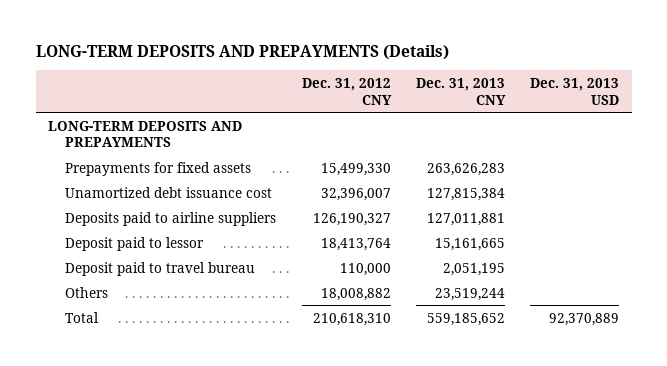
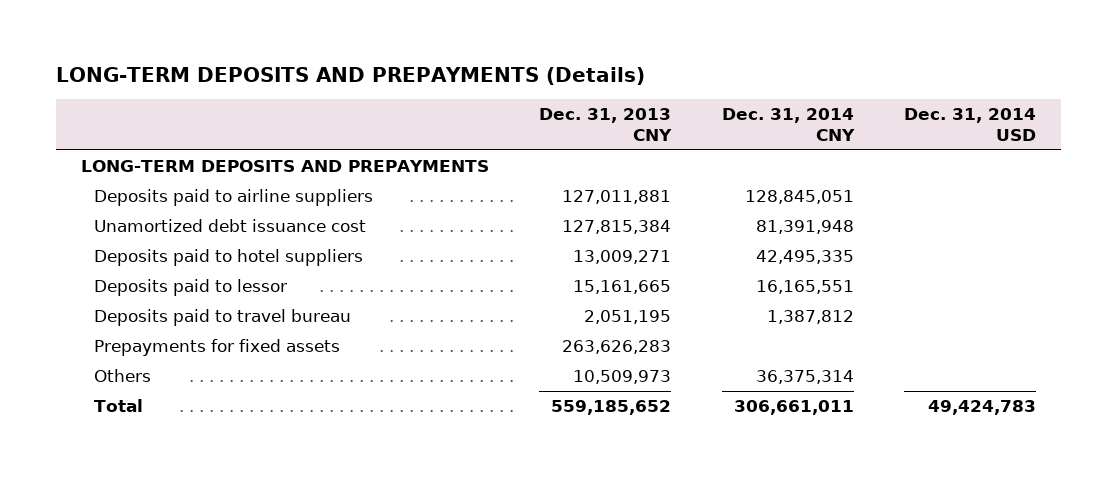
[301,77,392,105] Dec. 31, 2012 CNY -> none
[530,77,620,105] Dec. 31, 2013 USD -> none
none -> [721,108,855,142] Dec. 31, 2014 CNY
none -> [903,108,1036,142] Dec. 31, 2014 USD
[65,186,273,198] Unamortized debt issuance cost -> [94,219,367,233] Unamortized debt issuance cost
none -> [94,249,364,267] Deposits paid to hotel suppliers
[65,236,205,251] Deposit paid to lessor -> [94,279,288,297] Deposits paid to lessor
[65,261,256,276] Deposit paid to travel bureau -> [94,309,352,327] Deposits paid to travel bureau
[65,161,252,176] Prepayments for fixed assets -> [94,339,341,357] Prepayments for fixed assets
[434,287,505,301] 23,519,244 -> [573,370,672,385] 10,509,973

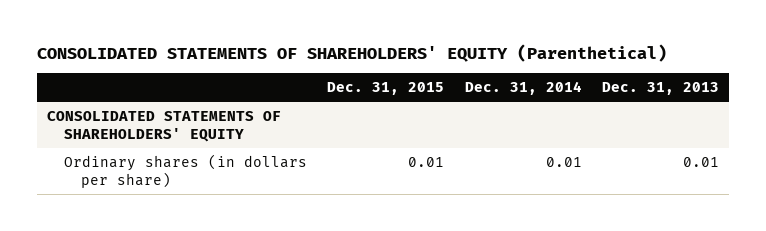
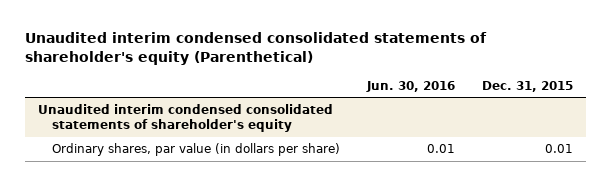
[36,43,667,62] CONSOLIDATED STATEMENTS OF SHAREHOLDERS' EQUITY (Parenthetical) -> [24,32,487,65] Unaudited interim condensed consolidated statements of shareholder's equity (Parenthetical)
[464,80,582,95] Dec. 31, 2014 -> none
[602,81,720,95] Dec. 31, 2013 -> none
none -> [365,80,455,92] Jun. 30, 2016
[46,111,281,142] CONSOLIDATED STATEMENTS OF SHAREHOLDERS' EQUITY -> [38,104,334,133] Unaudited interim condensed consolidated statements of shareholder's equity
[63,154,307,188] Ordinary shares (in dollars per share) -> [51,143,340,157] Ordinary shares, par value (in dollars per share)

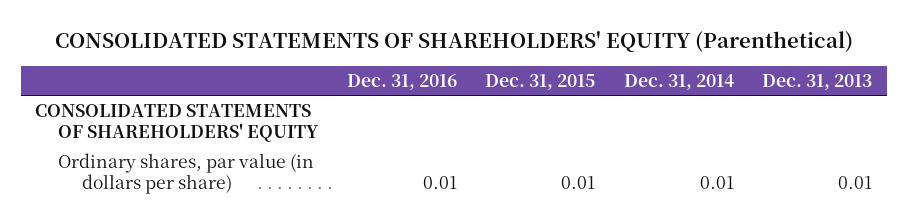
[24,32,487,65] Unaudited interim condensed consolidated statements of shareholder's equity (Parenthetical) -> [54,30,853,53] CONSOLIDATED STATEMENTS OF SHAREHOLDERS' EQUITY (Parenthetical)
[365,80,455,92] Jun. 30, 2016 -> none
none -> [346,73,457,90] Dec. 31, 2016
none -> [623,73,734,90] Dec. 31, 2014
none -> [762,73,873,90] Dec. 31, 2013
[38,104,334,133] Unaudited interim condensed consolidated statements of shareholder's equity -> [34,104,320,143] CONSOLIDATED STATEMENTS OF SHAREHOLDERS' EQUITY

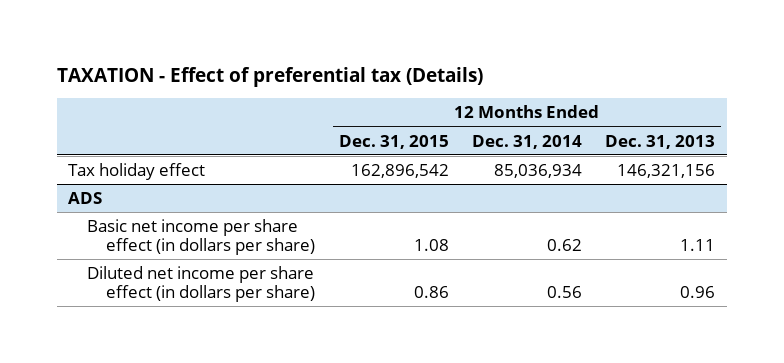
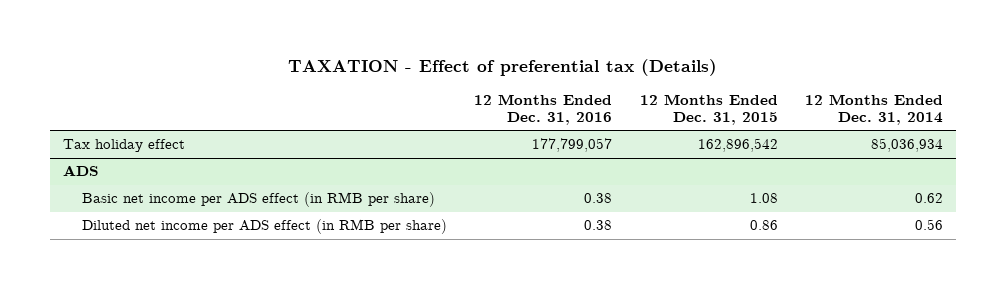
[605,134,716,149] Dec. 31, 2013 -> none
none -> [474,93,613,125] 12 Months Ended Dec. 31, 2016
[87,218,316,255] Basic net income per share effect (in dollars per share) -> [82,192,436,208] Basic net income per ADS effect (in RMB per share)
[87,265,316,302] Diluted net income per share effect (in dollars per share) -> [82,219,448,235] Diluted net income per ADS effect (in RMB per share)

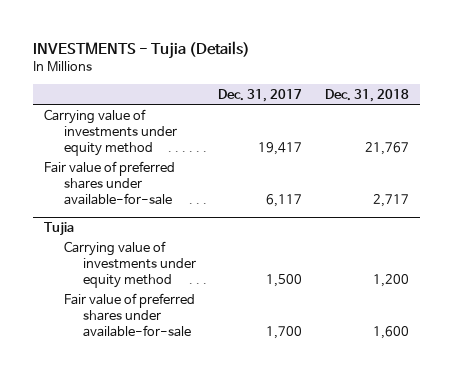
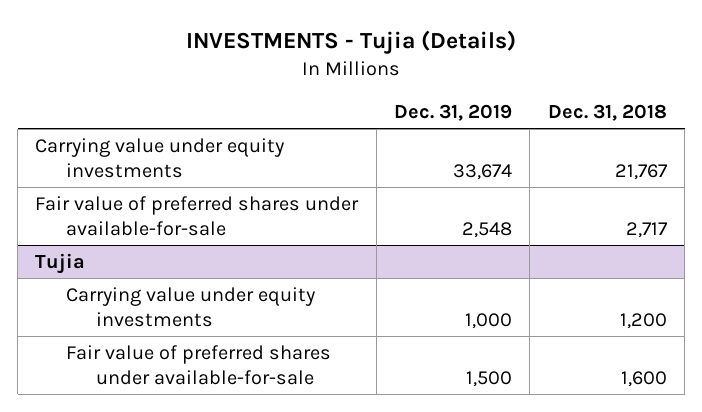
[218,88,303,102] Dec. 31, 2017 -> none
none -> [394,103,513,121] Dec. 31, 2019
[44,108,177,157] Carrying value of investments under equity method -> [35,137,285,178] Carrying value under equity investments
[63,240,197,289] Carrying value of investments under equity method -> [65,286,315,327] Carrying value under equity investments

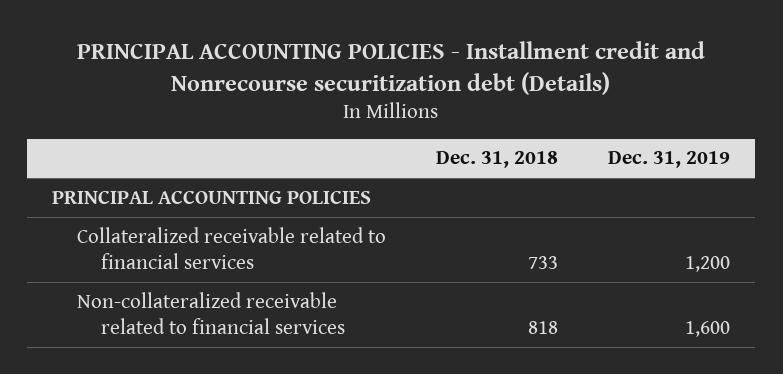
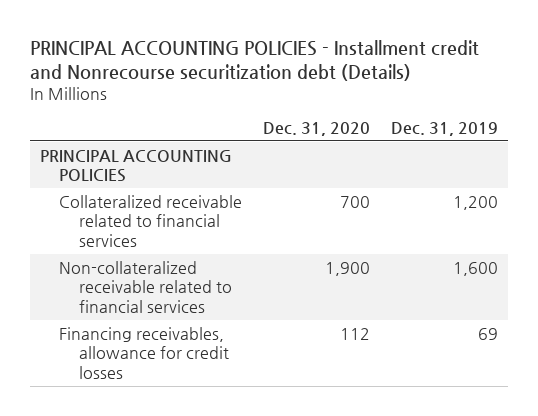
[436,151,559,169] Dec. 31, 2018 -> none
none -> [263,122,371,137] Dec. 31, 2020
none -> [59,326,229,380] Financing receivables, allowance for credit losses

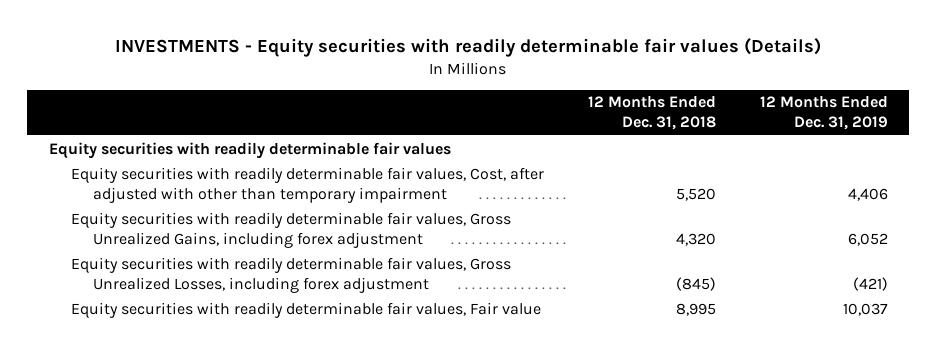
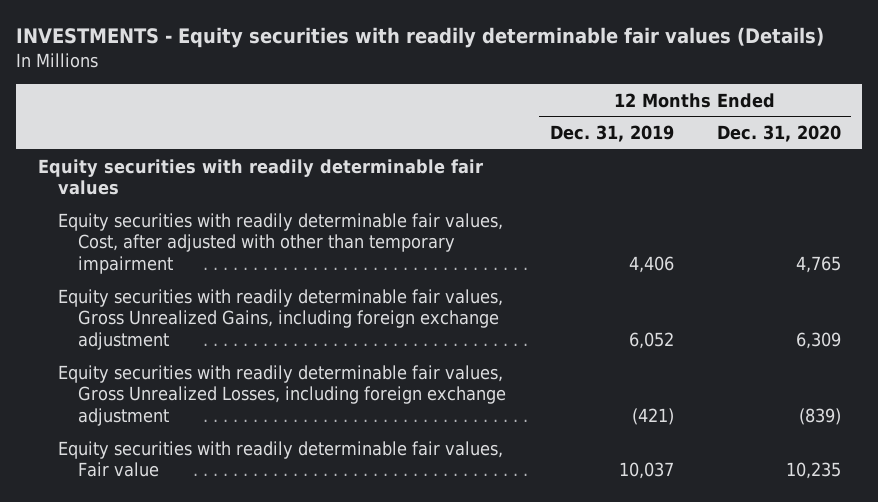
[587,96,716,131] 12 Months Ended Dec. 31, 2018 -> none
none -> [716,125,841,143] Dec. 31, 2020
[70,211,511,248] Equity securities with readily determinable fair values, Gross Unrealized Gains, including forex adjustment -> [58,288,504,351] Equity securities with readily determinable fair values, Gross Unrealized Gains, including foreign exchange adjustment
[70,256,511,293] Equity securities with readily determinable fair values, Gross Unrealized Losses, including forex adjustment -> [58,364,507,427] Equity securities with readily determinable fair values, Gross Unrealized Losses, including foreign exchange adjustment

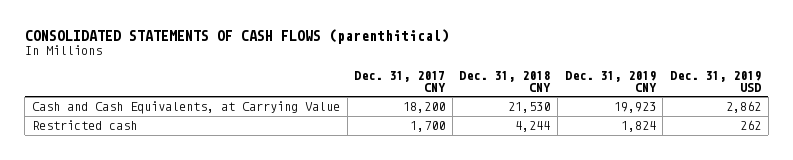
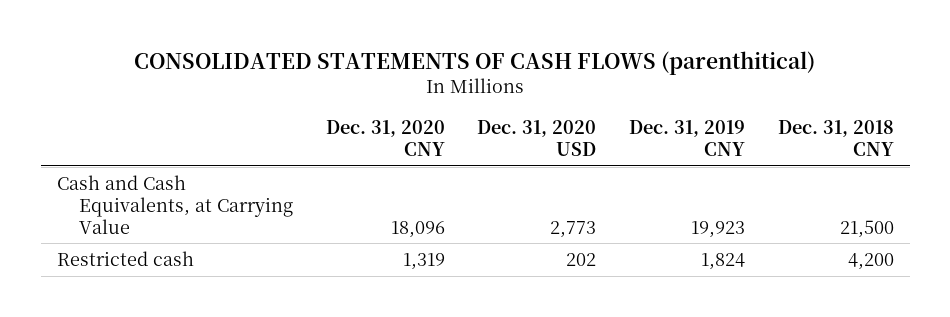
[354,70,447,92] Dec. 31, 2017 CNY -> none
[669,70,761,92] Dec. 31, 2019 USD -> none
none -> [325,120,445,157] Dec. 31, 2020 CNY
none -> [477,120,597,157] Dec. 31, 2020 USD
[508,102,551,114] 21,530 -> [839,219,894,238] 21,500
[515,121,551,133] 4,244 -> [847,253,894,271] 4,200

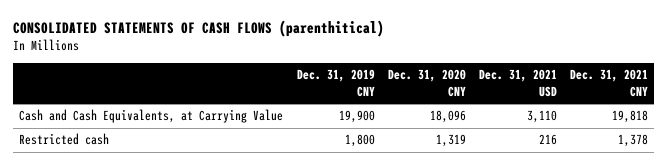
[477,120,597,157] Dec. 31, 2020 USD -> none
[777,120,894,157] Dec. 31, 2018 CNY -> none
none -> [478,69,557,97] Dec. 31, 2021 USD
none -> [569,69,648,97] Dec. 31, 2021 CNY
[690,220,745,238] 19,923 -> [338,110,375,124] 19,900
[700,253,745,271] 1,824 -> [344,134,375,148] 1,800

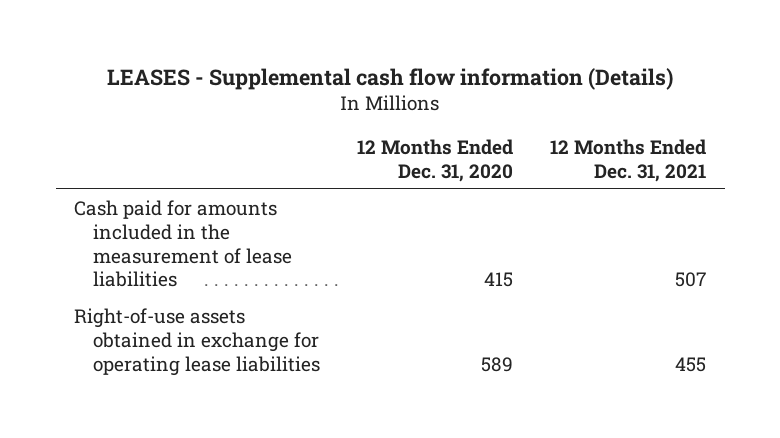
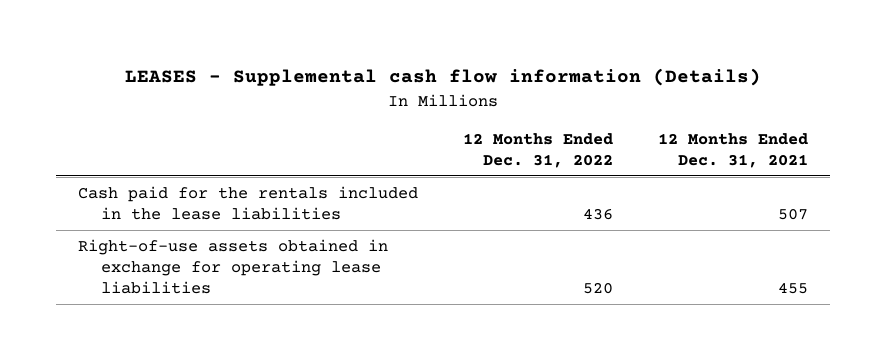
[357,138,514,182] 12 Months Ended Dec. 31, 2020 -> none
none -> [463,132,614,168] 12 Months Ended Dec. 31, 2022
[74,199,293,288] Cash paid for amounts included in the measurement of lease liabilities -> [78,186,419,221] Cash paid for the rentals included in the lease liabilities

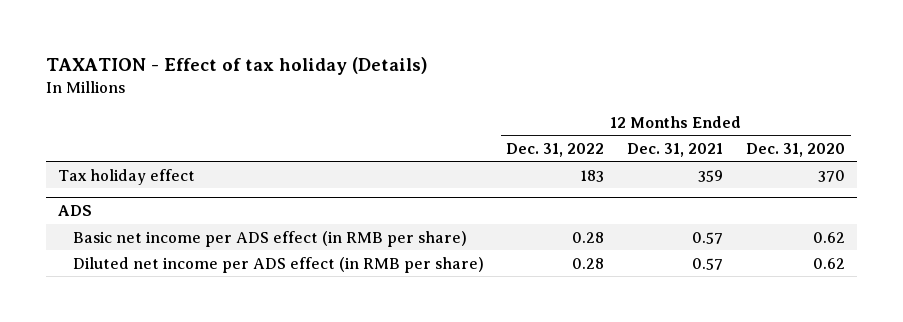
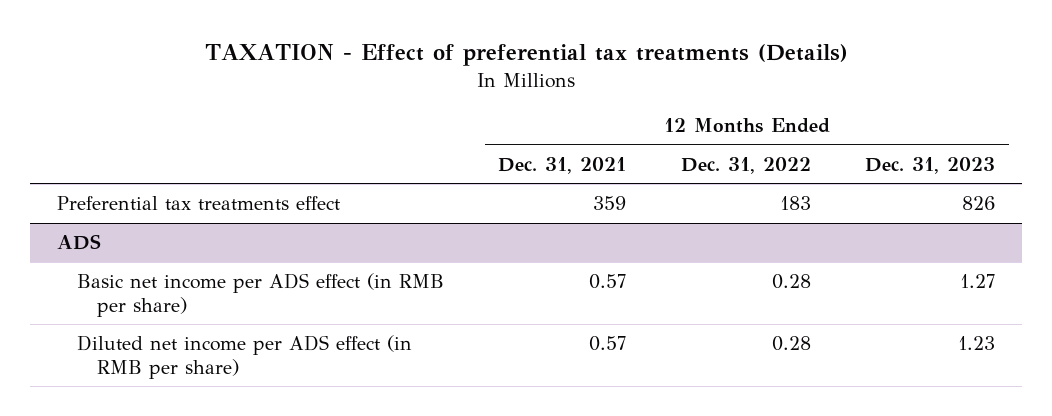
[46,57,429,76] TAXATION - Effect of tax holiday (Details) -> [205,44,849,67] TAXATION - Effect of preferential tax treatments (Details)
[746,142,846,157] Dec. 31, 2020 -> none
none -> [865,156,996,174] Dec. 31, 2023
[57,168,195,185] Tax holiday effect -> [57,196,341,211] Preferential tax treatments effect

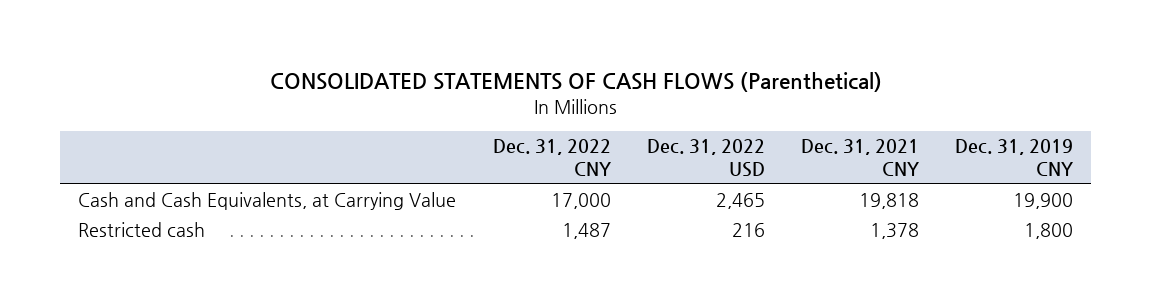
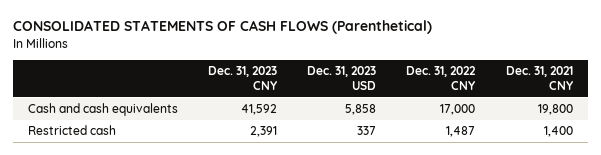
[646,139,765,178] Dec. 31, 2022 USD -> none
[955,139,1074,177] Dec. 31, 2019 CNY -> none
none -> [208,66,278,90] Dec. 31, 2023 CNY
none -> [307,66,377,90] Dec. 31, 2023 USD
[78,192,457,211] Cash and Cash Equivalents, at Carrying Value -> [27,103,178,117] Cash and cash equivalents
[858,193,919,210] 19,818 -> [537,104,573,116] 19,800
[869,223,919,240] 1,378 -> [543,126,573,138] 1,400

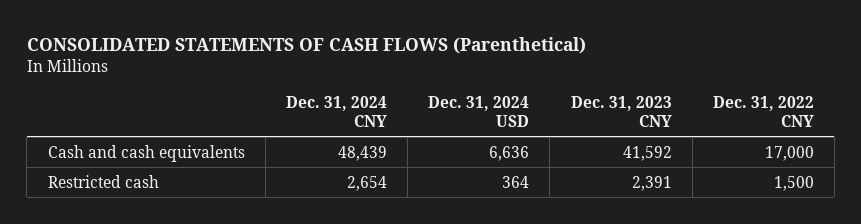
[307,66,377,90] Dec. 31, 2023 USD -> none
[505,66,573,90] Dec. 31, 2021 CNY -> none
none -> [285,95,387,128] Dec. 31, 2024 CNY
none -> [428,95,530,128] Dec. 31, 2024 USD
[446,126,476,138] 1,487 -> [773,175,814,191] 1,500

